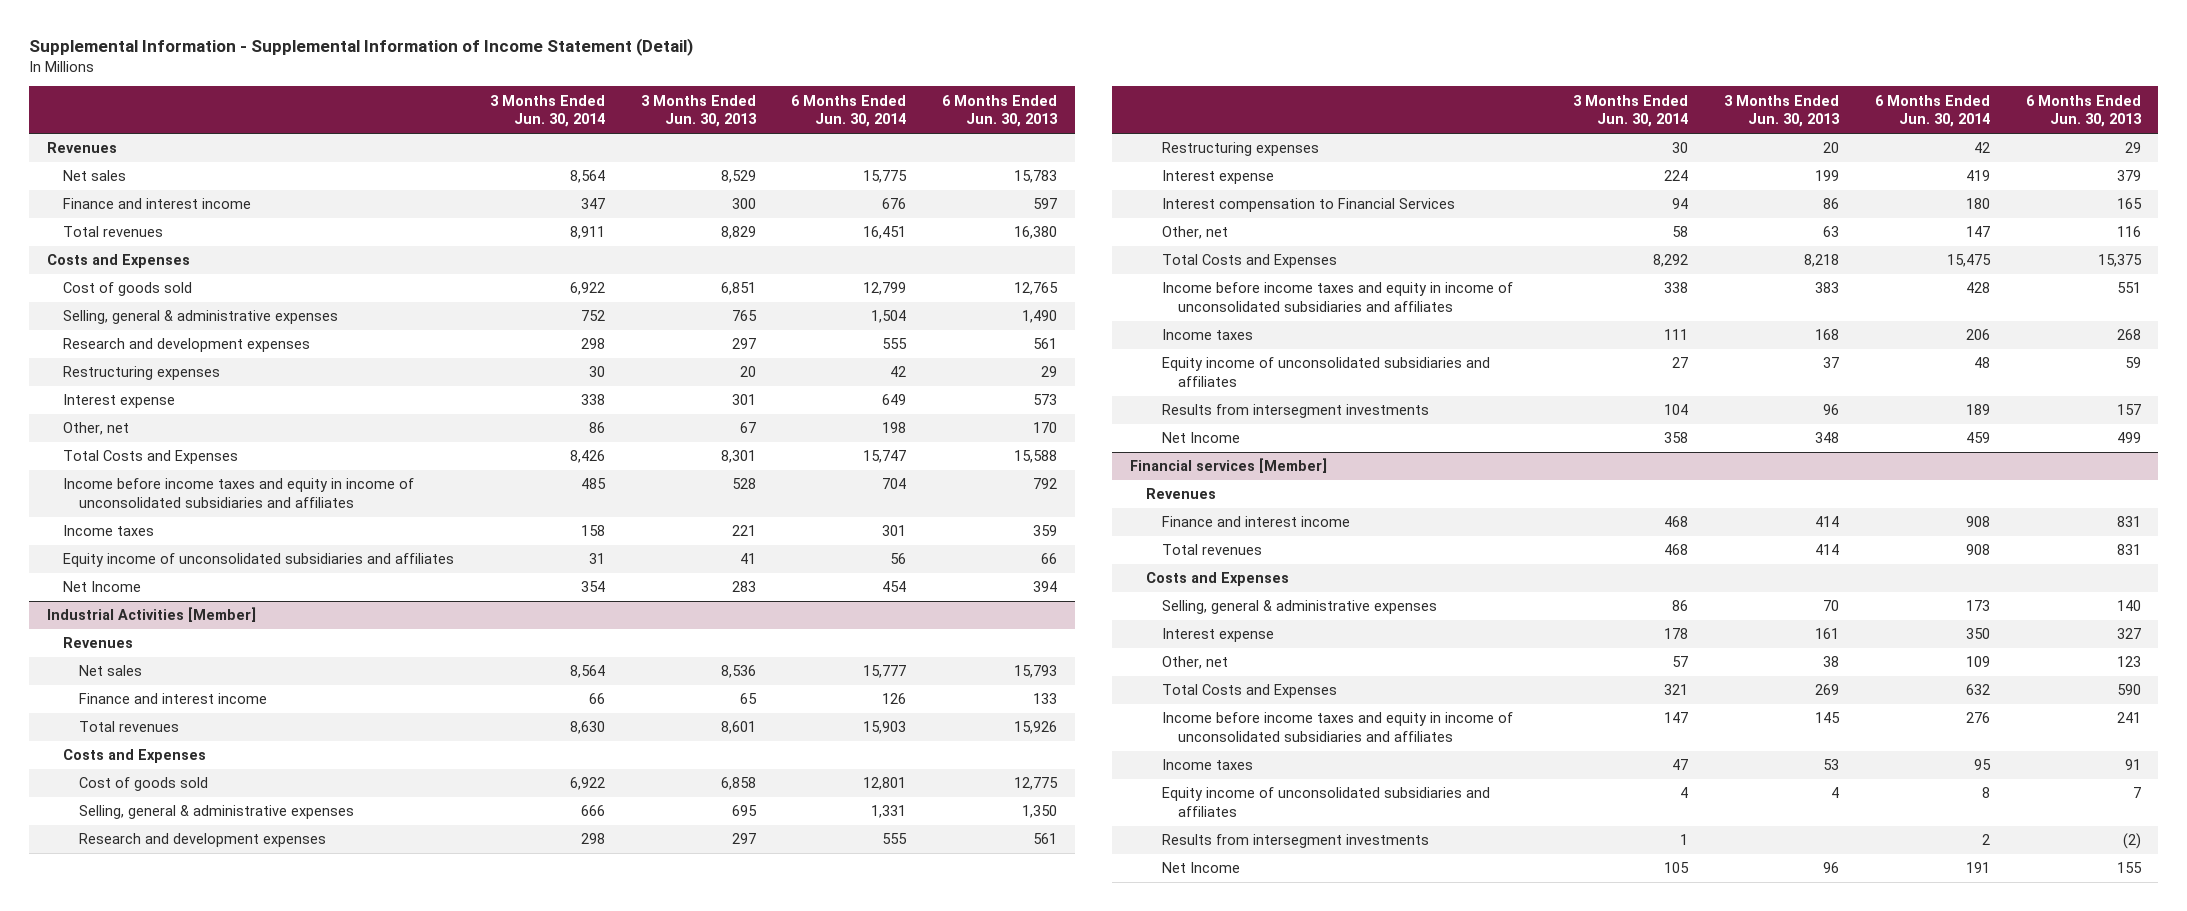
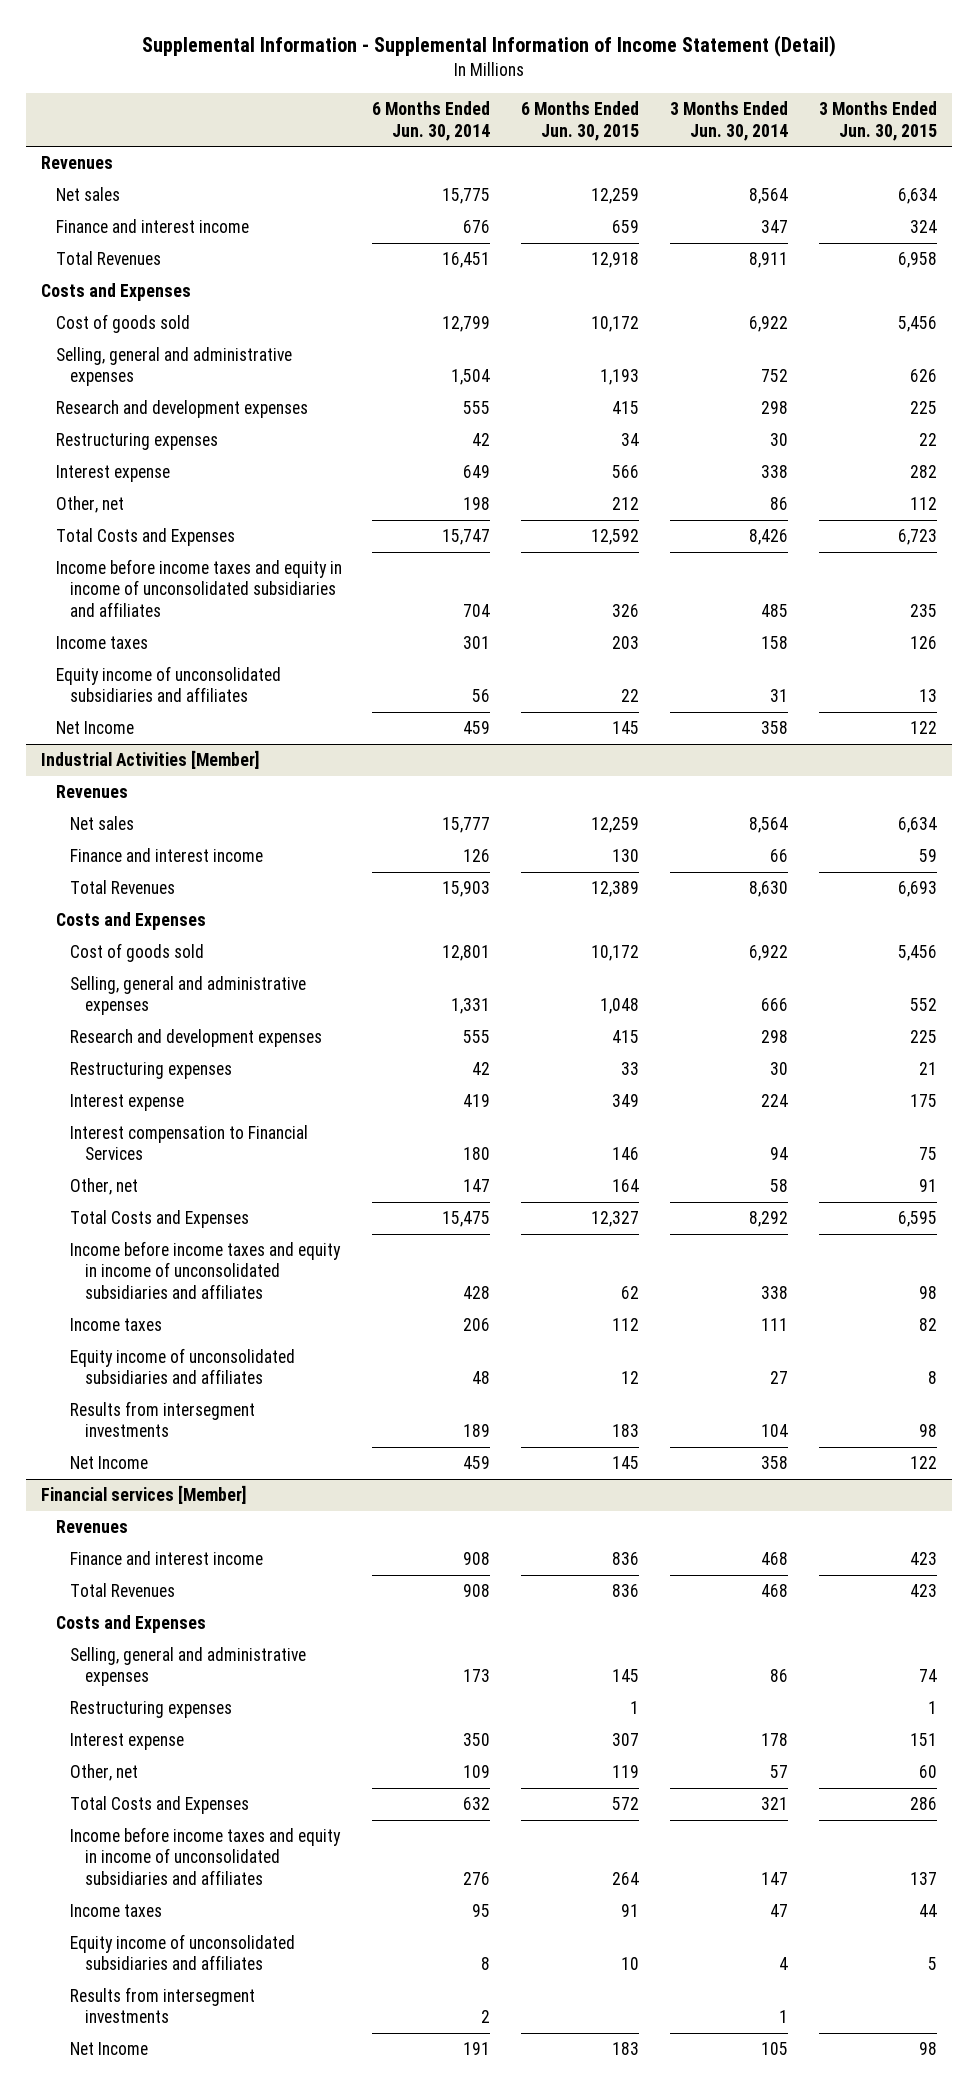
[640,94,757,128] 3 Months Ended Jun. 30, 2013 -> none
[942,94,1059,128] 6 Months Ended Jun. 30, 2013 -> none
none -> [521,101,640,141] 6 Months Ended Jun. 30, 2015
none -> [818,101,937,141] 3 Months Ended Jun. 30, 2015
[62,226,163,238] Total revenues -> [55,251,161,266] Total Revenues
[62,310,338,325] Selling, general & administrative expenses -> [55,347,292,387] Selling, general and administrative expenses
[580,581,605,593] 354 -> [761,721,789,735] 358
[882,581,907,593] 454 -> [463,721,491,735] 459
[79,721,180,733] Total revenues -> [70,880,176,895] Total Revenues
[79,805,355,820] Selling, general & administrative expenses -> [70,976,307,1016] Selling, general and administrative expenses
[1162,544,1263,556] Total revenues -> [70,1583,176,1598] Total Revenues
[1162,600,1438,615] Selling, general & administrative expenses -> [70,1647,307,1687] Selling, general and administrative expenses
none -> [70,1701,233,1719] Restructuring expenses

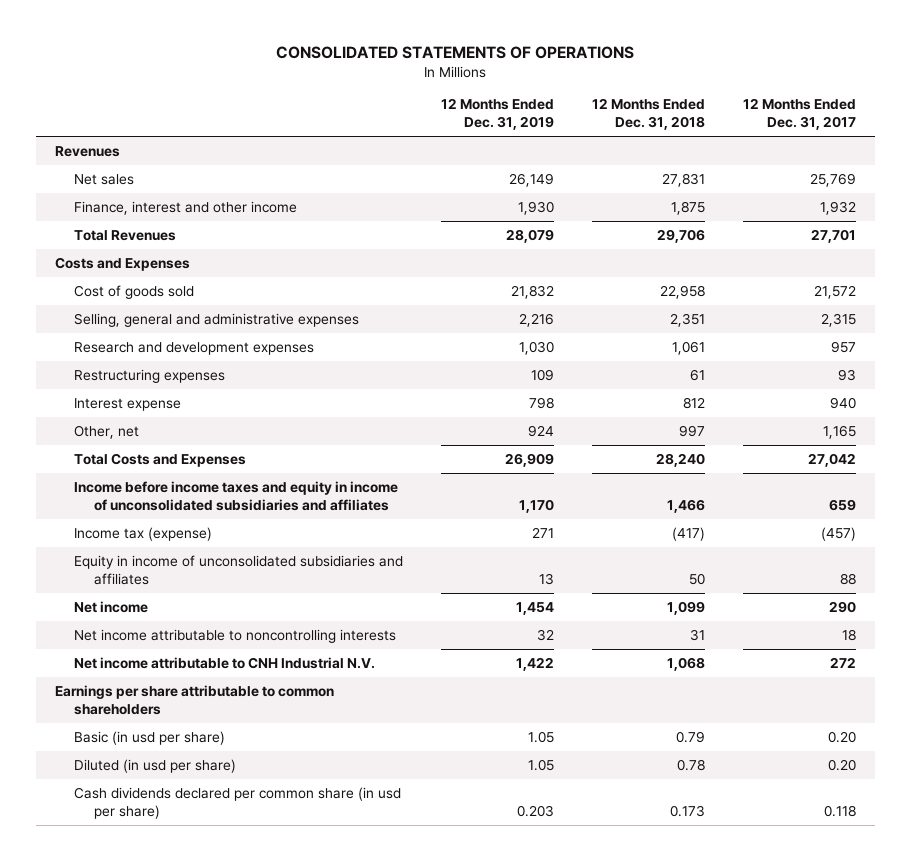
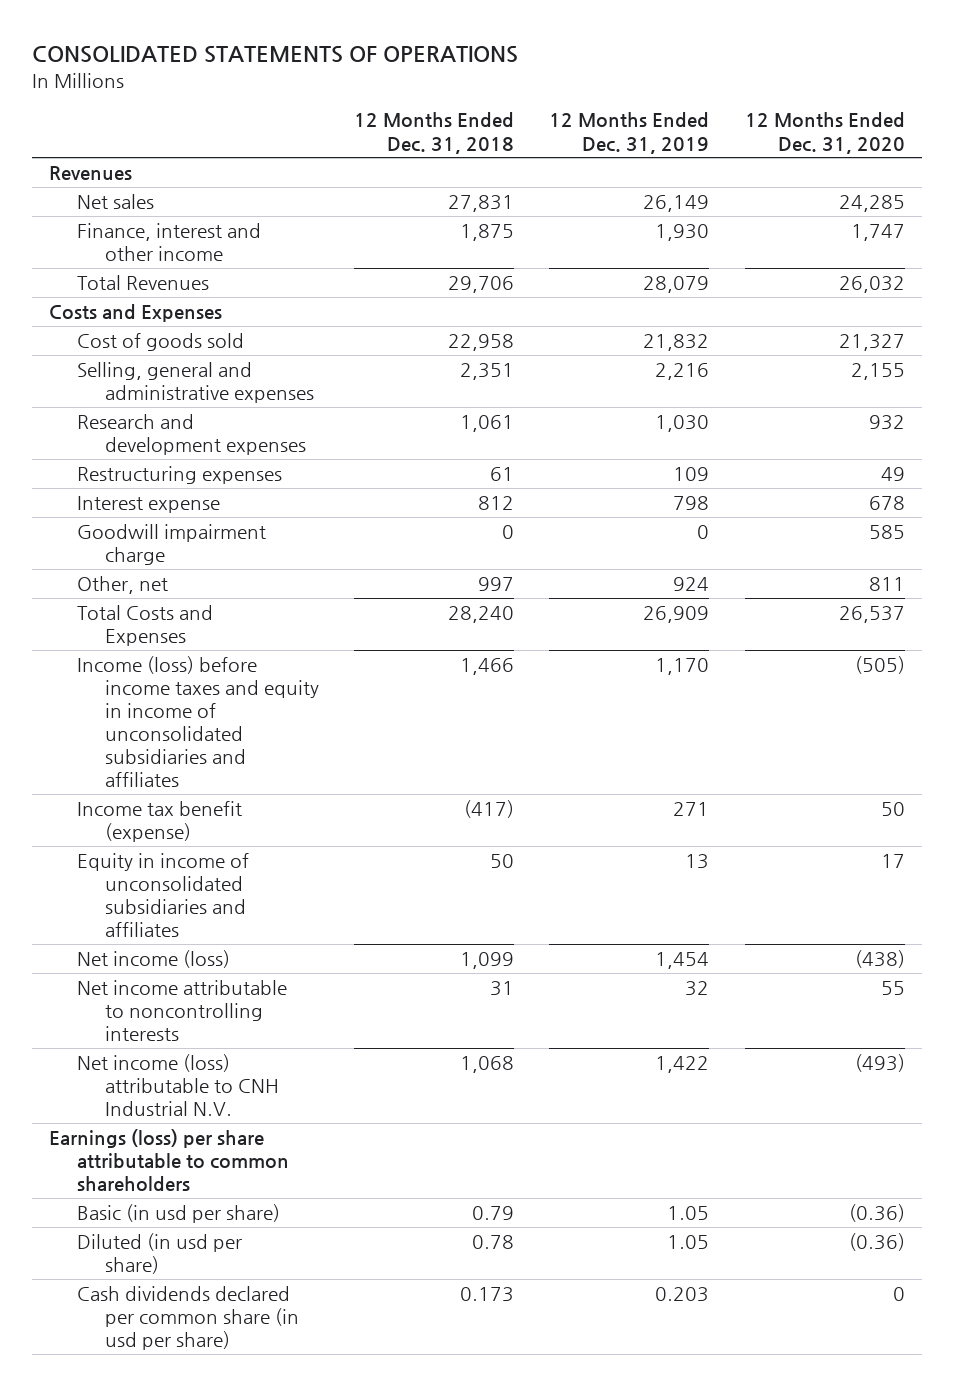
[742,98,856,130] 12 Months Ended Dec. 31, 2017 -> none
none -> [744,112,905,154] 12 Months Ended Dec. 31, 2020
none -> [77,523,267,566] Goodwill impairment charge
[74,480,399,511] Income before income taxes and equity in income of unconsolidated subsidiaries and affiliates -> [77,655,319,788] Income (loss) before income taxes and equity in income of unconsolidated subsidiaries and affiliates
[74,526,213,541] Income tax (expense) -> [77,800,243,843] Income tax benefit (expense)
[74,600,149,613] Net income -> [77,949,231,968] Net income (loss)
[74,656,376,669] Net income attributable to CNH Industrial N.V. -> [77,1053,279,1117] Net income (loss) attributable to CNH Industrial N.V.
[55,684,335,715] Earnings per share attributable to common shareholders -> [49,1128,290,1192] Earnings (loss) per share attributable to common shareholders

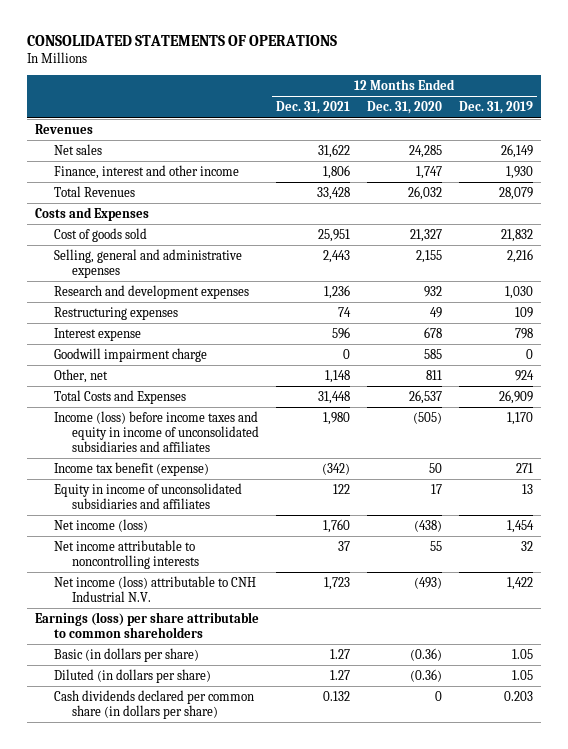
[354,112,515,154] 12 Months Ended Dec. 31, 2018 -> none
none -> [275,101,350,115] Dec. 31, 2021
[77,1203,281,1223] Basic (in usd per share) -> [53,647,199,662] Basic (in dollars per share)
[77,1232,243,1275] Diluted (in usd per share) -> [53,668,211,683] Diluted (in dollars per share)
[77,1285,299,1351] Cash dividends declared per common share (in usd per share) -> [53,689,254,719] Cash dividends declared per common share (in dollars per share)

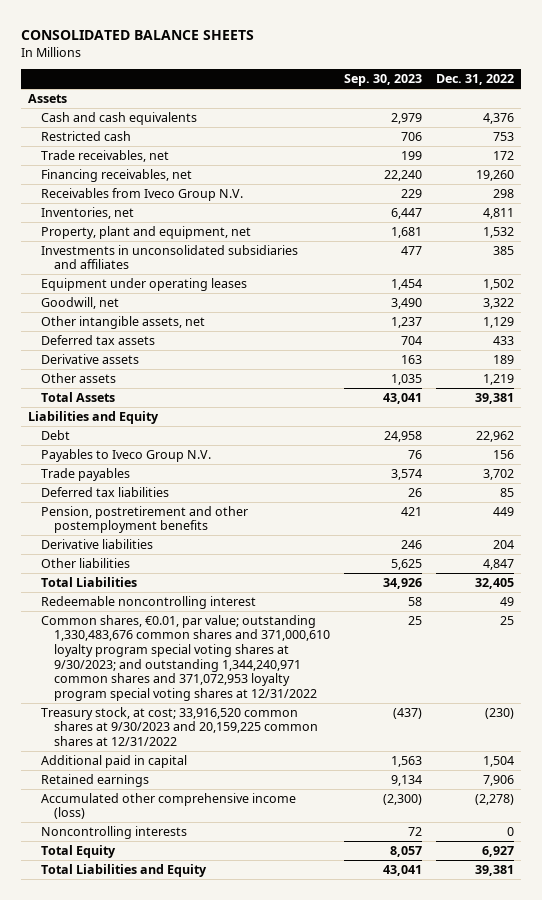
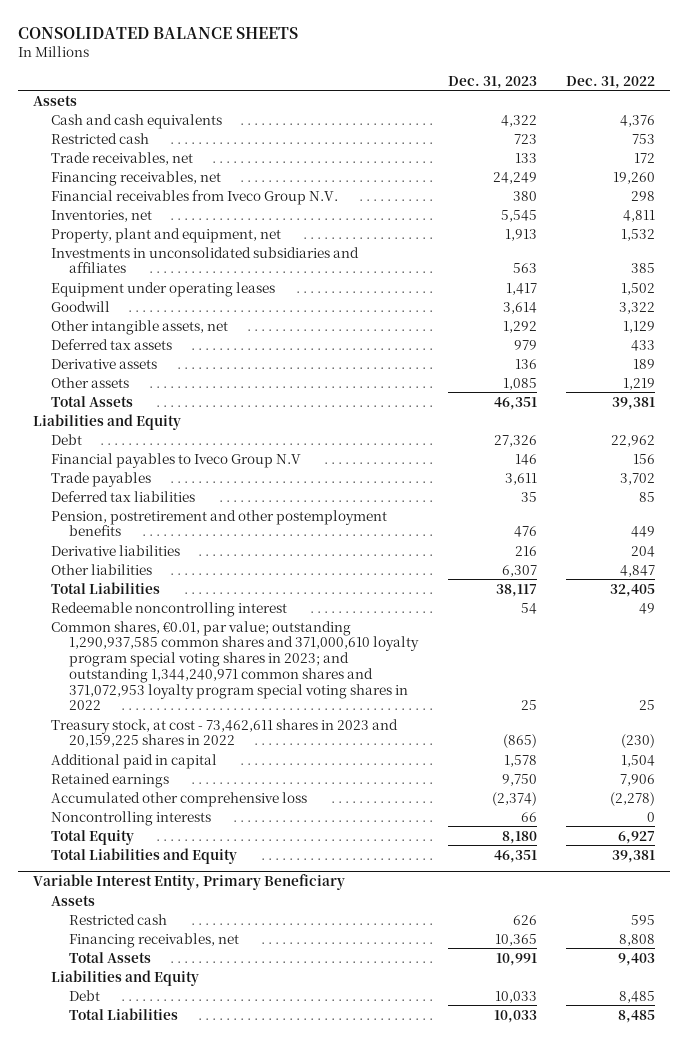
[343,73,422,86] Sep. 30, 2023 -> none
none -> [447,75,537,89] Dec. 31, 2023
[40,187,243,201] Receivables from Iveco Group N.V. -> [51,189,339,205] Financial receivables from Iveco Group N.V.
[40,296,119,309] Goodwill, net -> [51,300,111,312] Goodwill
[40,448,211,462] Payables to Iveco Group N.V. -> [51,452,302,468] Financial payables to Iveco Group N.V
[40,614,330,701] Common shares, €0.01, par value; outstanding 1,330,483,676 common shares and 371,000,610 loyalty program special voting shares at 9/30/2023; and outstanding 1,344,240,971 common shares and 371,072,953 loyalty program special voting shares at 12/31/2022 -> [51,620,420,711] Common shares, €0.01, par value; outstanding 1,290,937,585 common shares and 371,000,610 loyalty program special voting shares in 2023; and outstanding 1,344,240,971 common shares and 371,072,953 loyalty program special voting shares in 2022
[40,706,318,746] Treasury stock, at cost; 33,916,520 common shares at 9/30/2023 and 20,159,225 common shares at 12/31/2022 -> [51,718,399,748] Treasury stock, at cost - 73,462,611 shares in 2023 and 20,159,225 shares in 2022
[40,792,296,820] Accumulated other comprehensive income (loss) -> [51,791,308,807] Accumulated other comprehensive loss
none -> [33,874,346,891] Variable Interest Entity, Primary Beneficiary
none -> [51,894,96,906] Assets
none -> [69,913,168,925] Restricted cash
none -> [69,932,240,948] Financing receivables, net
none -> [69,951,152,963] Total Assets
none -> [51,969,200,986] Liabilities and Equity
none -> [69,989,101,1001] Debt
none -> [69,1007,179,1020] Total Liabilities

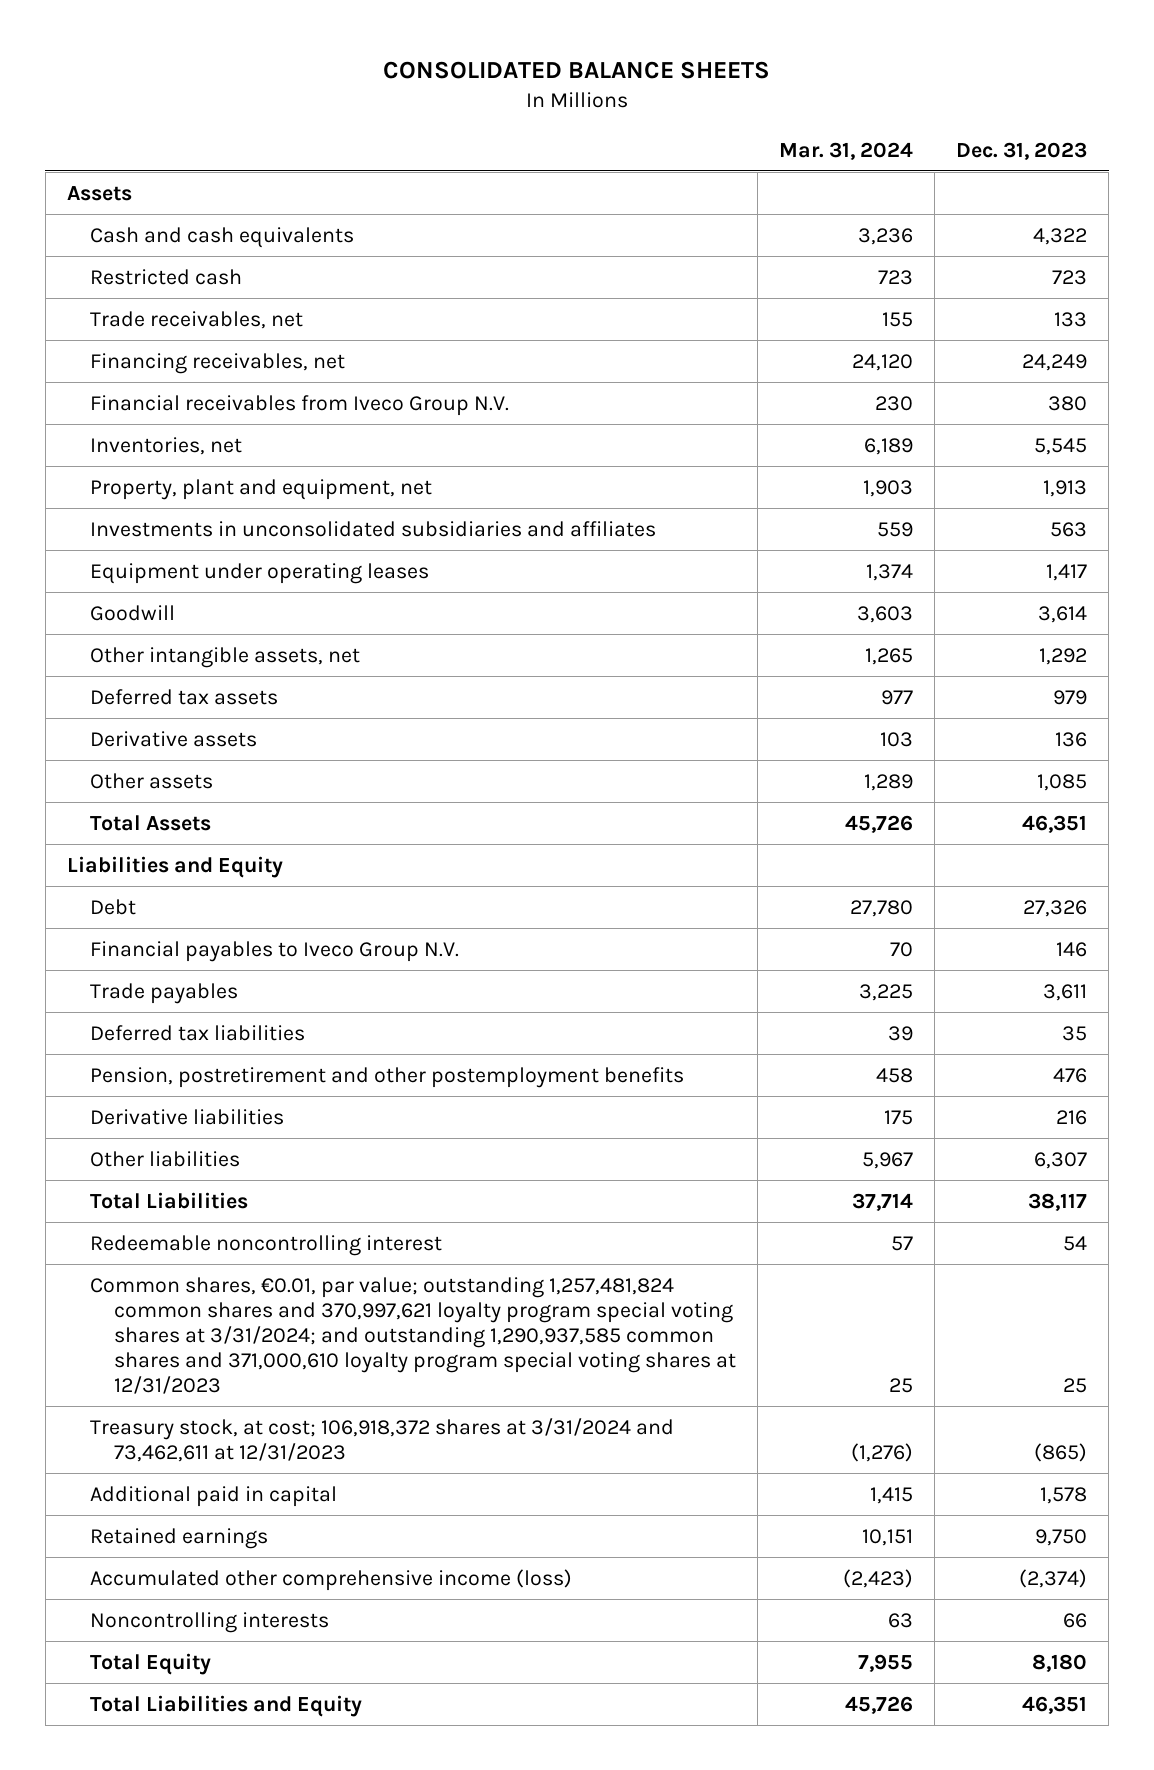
[566,75,656,89] Dec. 31, 2022 -> none
none -> [779,141,914,160] Mar. 31, 2024
[51,452,302,468] Financial payables to Iveco Group N.V -> [90,940,460,962] Financial payables to Iveco Group N.V.
[51,620,420,711] Common shares, €0.01, par value; outstanding 1,290,937,585 common shares and 371,000,610 loyalty program special voting shares in 2023; and outstanding 1,344,240,971 common shares and 371,072,953 loyalty program special voting shares in 2022 -> [90,1276,737,1395] Common shares, €0.01, par value; outstanding 1,257,481,824 common shares and 370,997,621 loyalty program special voting shares at 3/31/2024; and outstanding 1,290,937,585 common shares and 371,000,610 loyalty program special voting shares at 12/31/2023
[51,718,399,748] Treasury stock, at cost - 73,462,611 shares in 2023 and 20,159,225 shares in 2022 -> [90,1417,675,1462] Treasury stock, at cost; 106,918,372 shares at 3/31/2024 and 73,462,611 at 12/31/2023
[51,791,308,807] Accumulated other comprehensive loss -> [90,1568,573,1591] Accumulated other comprehensive income (loss)
[33,874,346,891] Variable Interest Entity, Primary Beneficiary -> none
[51,894,96,906] Assets -> none
[69,913,168,925] Restricted cash -> none
[69,932,240,948] Financing receivables, net -> none
[69,951,152,963] Total Assets -> none
[51,969,200,986] Liabilities and Equity -> none
[69,989,101,1001] Debt -> none
[69,1007,179,1020] Total Liabilities -> none

